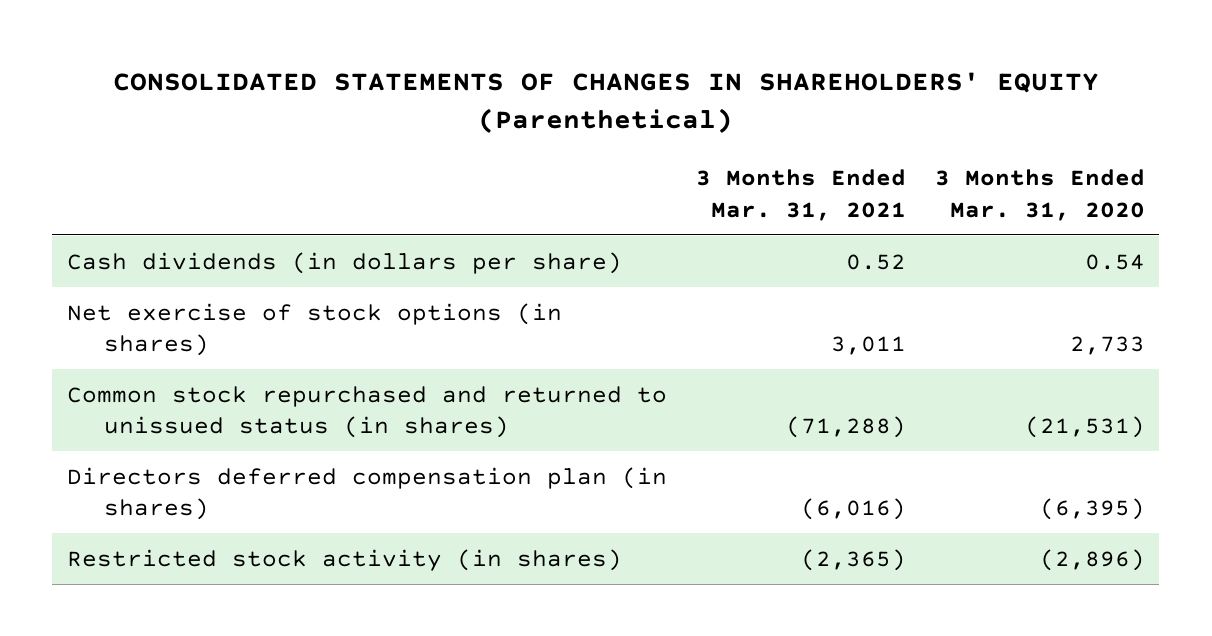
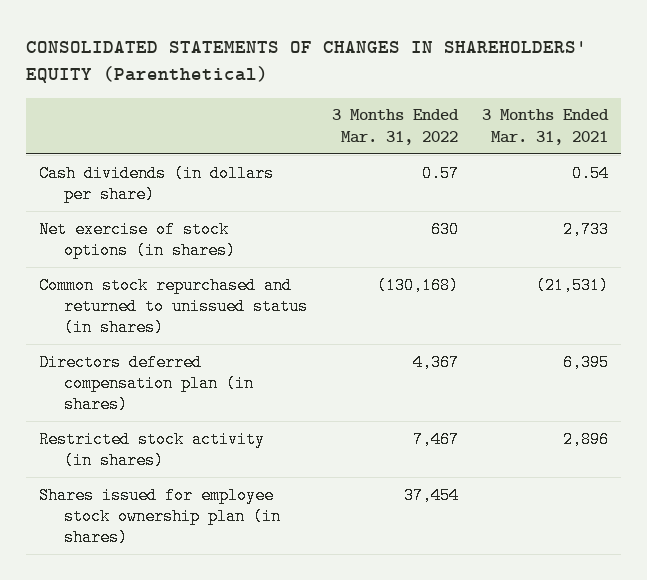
[934,169,1145,221] 3 Months Ended Mar. 31, 2020 -> none
none -> [331,109,459,145] 3 Months Ended Mar. 31, 2022
[845,253,906,270] 0.52 -> [572,164,610,182] 0.54
[830,335,906,355] 3,011 -> [563,220,610,238] 2,733
[785,415,906,438] (71,288) -> [536,276,610,294] (21,531)
[800,497,906,520] (6,016) -> [563,353,610,371] 6,395
[800,548,906,571] (2,365) -> [563,430,610,448] 2,896
none -> [38,486,282,547] Shares issued for employee stock ownership plan (in shares)

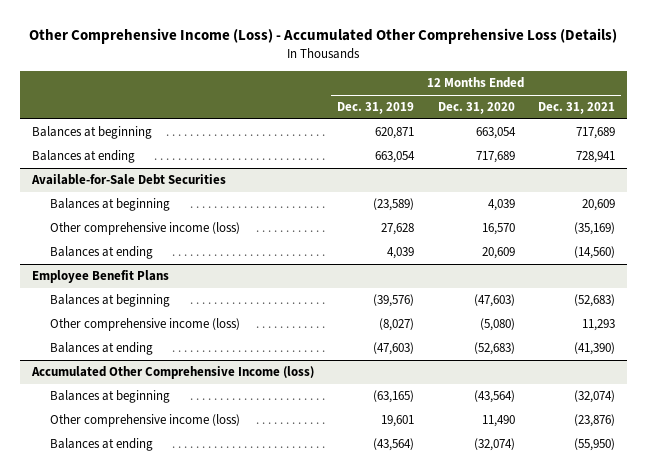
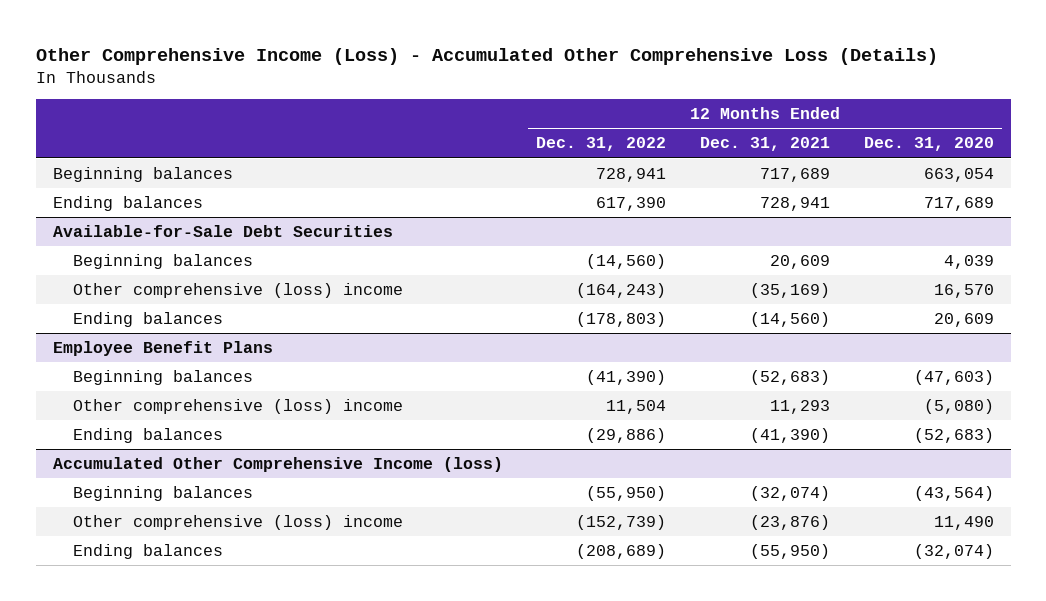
[337,102,415,115] Dec. 31, 2019 -> none
none -> [536,137,667,152] Dec. 31, 2022
[31,126,152,140] Balances at beginning -> [52,166,233,182] Beginning balances
[31,150,135,164] Balances at ending -> [52,195,203,211] Ending balances
[49,198,170,212] Balances at beginning -> [72,253,253,269] Beginning balances
[49,222,240,236] Other comprehensive income (loss) -> [72,282,403,298] Other comprehensive (loss) income
[49,246,153,260] Balances at ending -> [72,311,223,327] Ending balances
[49,294,170,308] Balances at beginning -> [72,369,253,385] Beginning balances
[49,318,240,332] Other comprehensive income (loss) -> [72,398,403,414] Other comprehensive (loss) income
[49,342,153,356] Balances at ending -> [72,427,223,443] Ending balances
[49,390,170,404] Balances at beginning -> [72,485,253,501] Beginning balances
[49,414,240,428] Other comprehensive income (loss) -> [72,514,403,530] Other comprehensive (loss) income
[49,438,153,452] Balances at ending -> [72,543,223,559] Ending balances

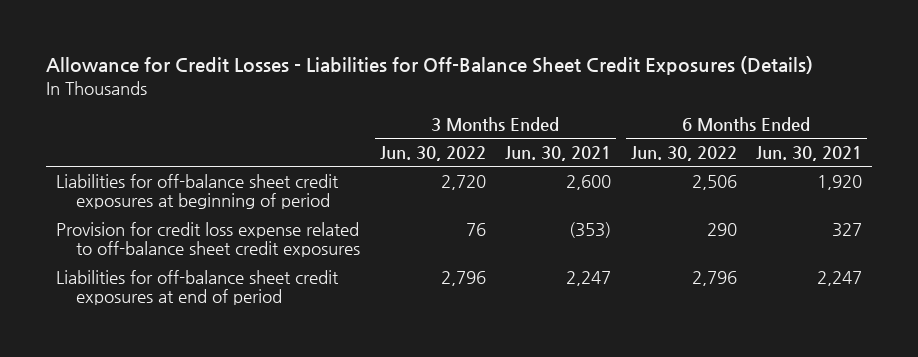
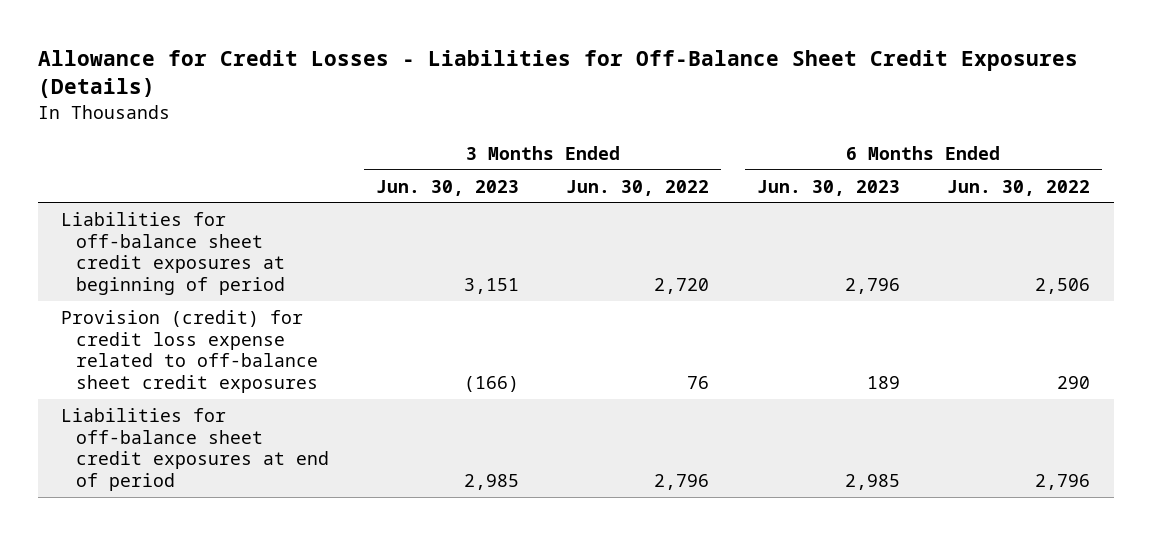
[505,146,612,162] Jun. 30, 2021 -> none
[756,146,863,162] Jun. 30, 2021 -> none
none -> [376,179,520,196] Jun. 30, 2023
none -> [756,179,900,196] Jun. 30, 2023
[55,221,361,258] Provision for credit loss expense related to off-balance sheet credit exposures -> [61,309,319,394] Provision (credit) for credit loss expense related to off-balance sheet credit exposures

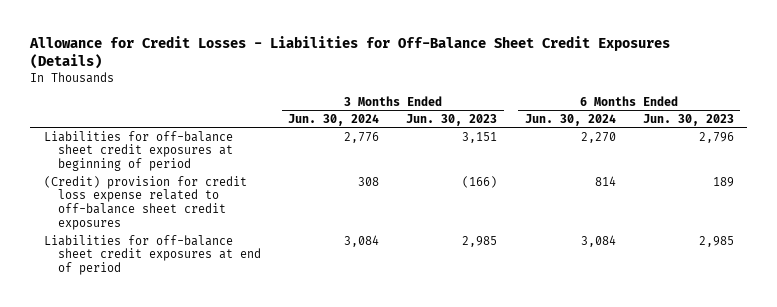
[566,179,710,196] Jun. 30, 2022 -> none
[946,179,1090,196] Jun. 30, 2022 -> none
none -> [288,113,380,126] Jun. 30, 2024
none -> [524,113,616,126] Jun. 30, 2024
[61,309,319,394] Provision (credit) for credit loss expense related to off-balance sheet credit exposures -> [43,175,247,231] (Credit) provision for credit loss expense related to off-balance sheet credit exposures

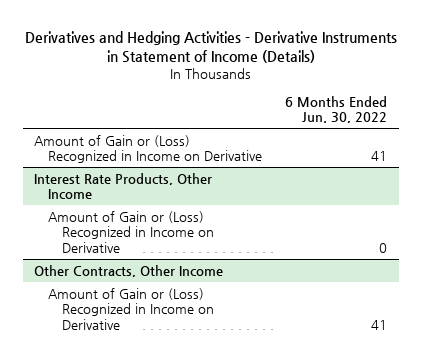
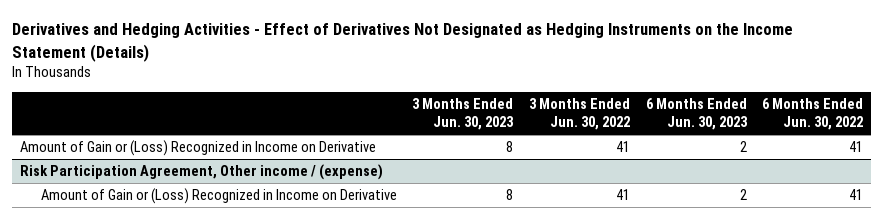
[24,31,397,64] Derivatives and Hedging Activities - Derivative Instruments in Statement of Income (Details) -> [12,22,794,62] Derivatives and Hedging Activities - Effect of Derivatives Not Designated as Hedging Instruments on the Income Statement (Details)
none -> [412,98,515,131] 3 Months Ended Jun. 30, 2023
none -> [529,98,631,131] 3 Months Ended Jun. 30, 2022
none -> [645,98,748,131] 6 Months Ended Jun. 30, 2023
[34,172,213,200] Interest Rate Products, Other Income -> none
[48,210,214,254] Amount of Gain or (Loss) Recognized in Income on Derivative -> none
[34,264,224,277] Other Contracts, Other Income -> none
none -> [20,164,384,181] Risk Participation Agreement, Other income / (expense)

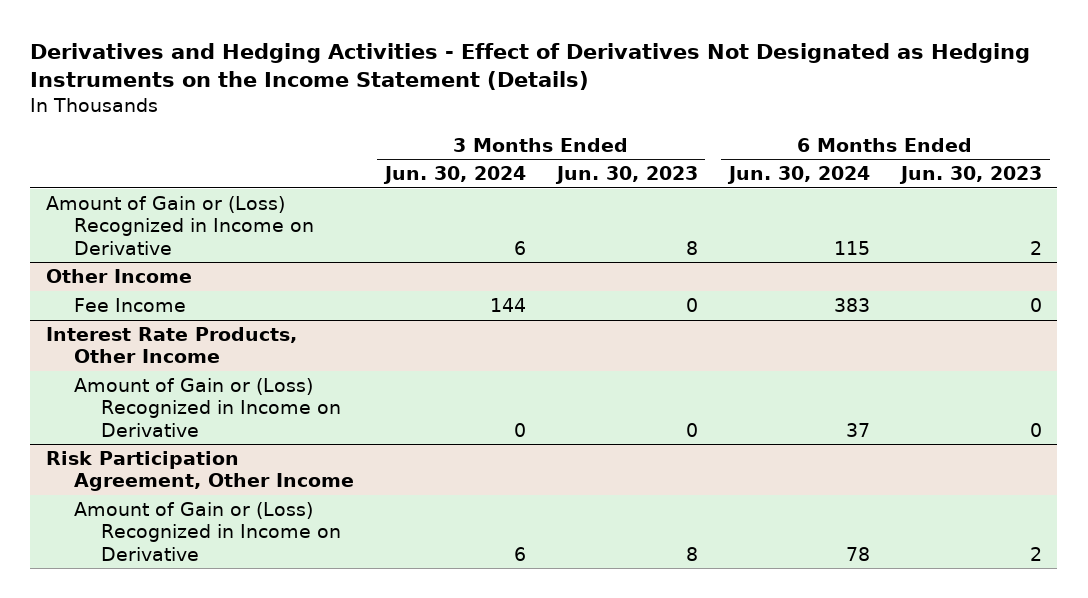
[529,98,631,131] 3 Months Ended Jun. 30, 2022 -> none
[762,98,864,131] 6 Months Ended Jun. 30, 2022 -> none
none -> [382,166,526,185] Jun. 30, 2024
none -> [726,166,870,185] Jun. 30, 2024
none -> [46,268,193,283] Other Income
none -> [73,297,186,312] Fee Income
none -> [46,326,298,364] Interest Rate Products, Other Income
none -> [73,377,342,437] Amount of Gain or (Loss) Recognized in Income on Derivative
[20,164,384,181] Risk Participation Agreement, Other income / (expense) -> [46,450,354,492] Risk Participation Agreement, Other Income

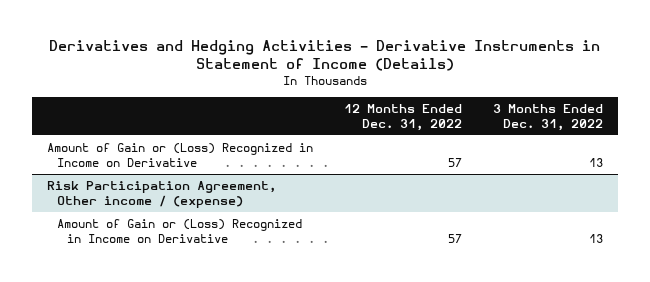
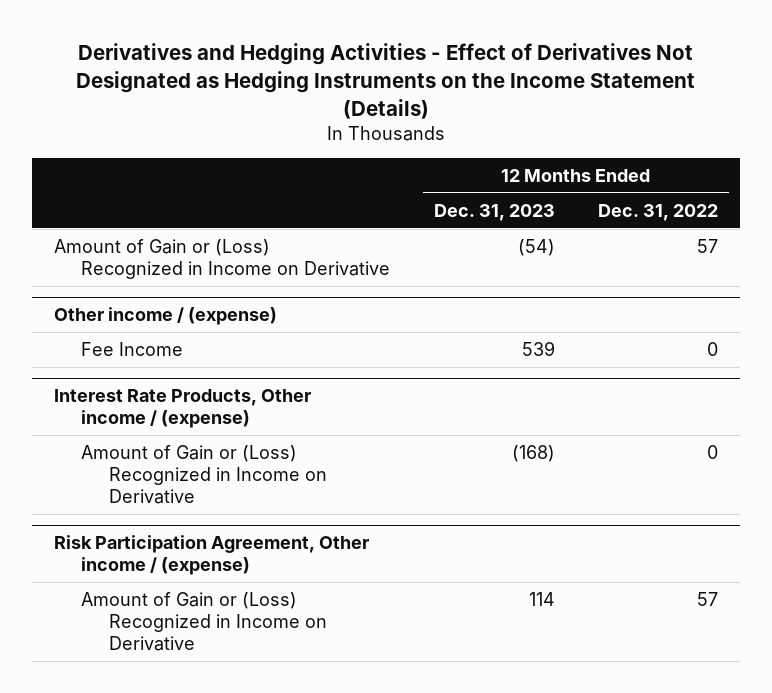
[49,39,601,72] Derivatives and Hedging Activities - Derivative Instruments in Statement of Income (Details) -> [75,42,695,119] Derivatives and Hedging Activities - Effect of Derivatives Not Designated as Hedging Instruments on the Income Statement (Details)
[492,103,603,132] 3 Months Ended Dec. 31, 2022 -> none
none -> [433,203,555,221] Dec. 31, 2023
none -> [53,307,277,326] Other income / (expense)
none -> [81,342,184,357] Fee Income
none -> [53,389,311,429] Interest Rate Products, Other income / (expense)
none -> [81,445,328,505] Amount of Gain or (Loss) Recognized in Income on Derivative

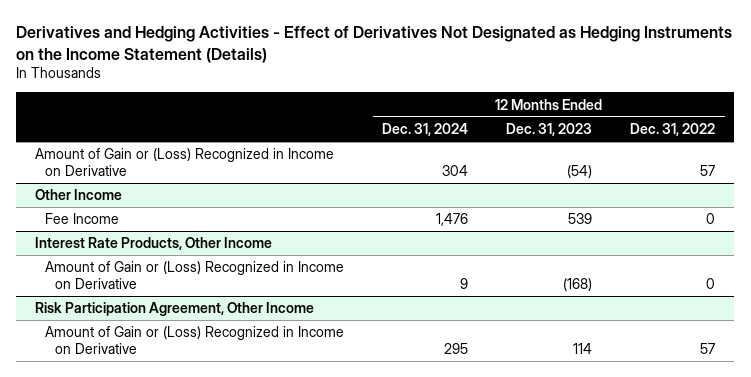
none -> [382,122,469,136] Dec. 31, 2024
[53,307,277,326] Other income / (expense) -> [35,189,123,201] Other Income
[53,389,311,429] Interest Rate Products, Other income / (expense) -> [35,237,273,251] Interest Rate Products, Other Income
[53,535,369,576] Risk Participation Agreement, Other income / (expense) -> [35,302,315,317] Risk Participation Agreement, Other Income

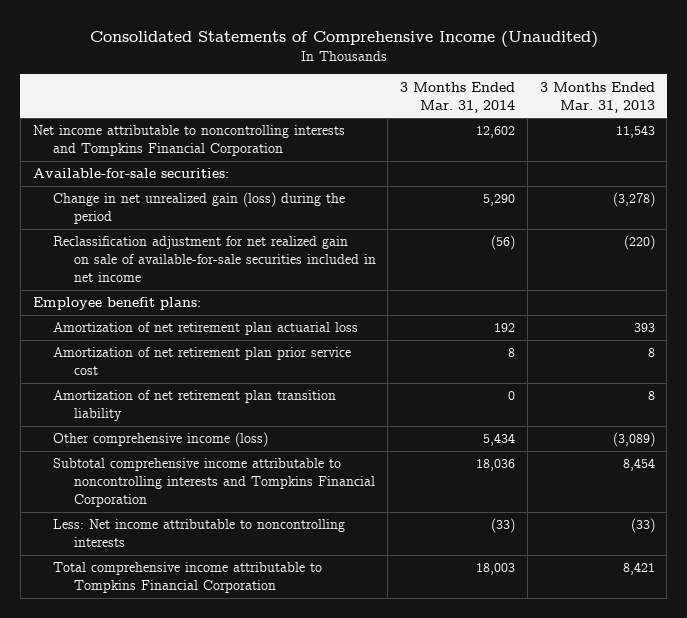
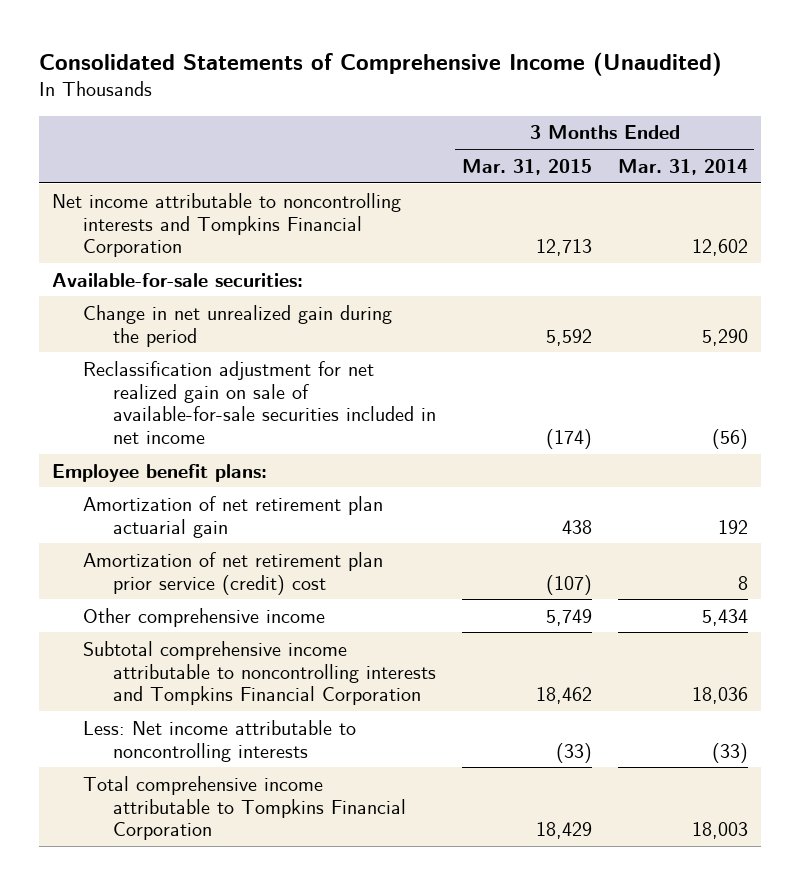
[539,81,655,113] 3 Months Ended Mar. 31, 2013 -> none
none -> [461,158,592,175] Mar. 31, 2015
[53,192,346,225] Change in net unrealized gain (loss) during the period -> [82,304,392,347] Change in net unrealized gain during the period
[53,390,337,422] Amortization of net retirement plan transition liability -> none
[53,322,359,336] Amortization of net retirement plan actuarial loss -> [82,495,383,538] Amortization of net retirement plan actuarial gain
[53,347,352,376] Amortization of net retirement plan prior service cost -> [82,551,383,595] Amortization of net retirement plan prior service (credit) cost
[53,432,269,448] Other comprehensive income (loss) -> [82,607,325,627] Other comprehensive income

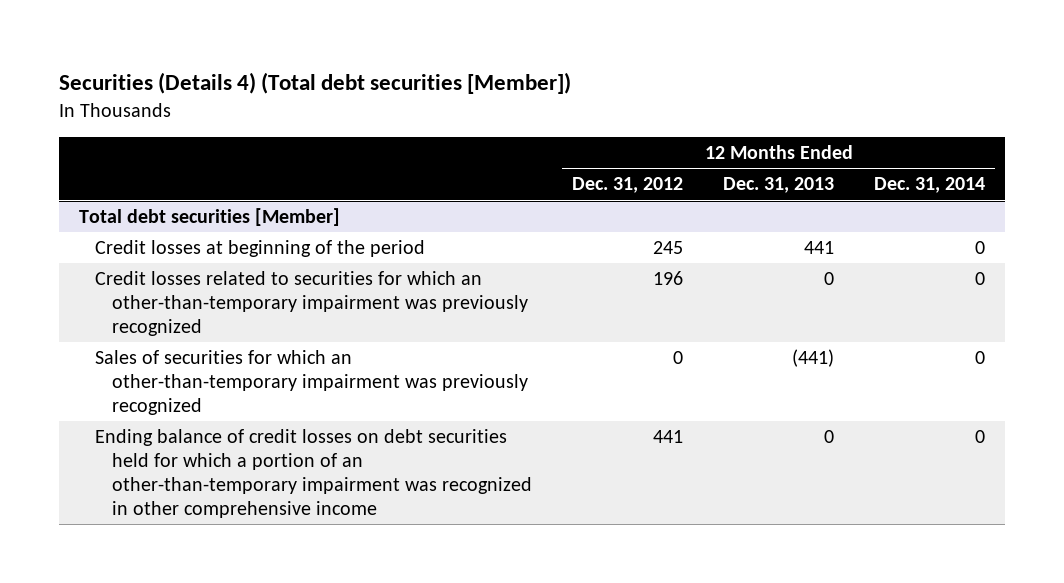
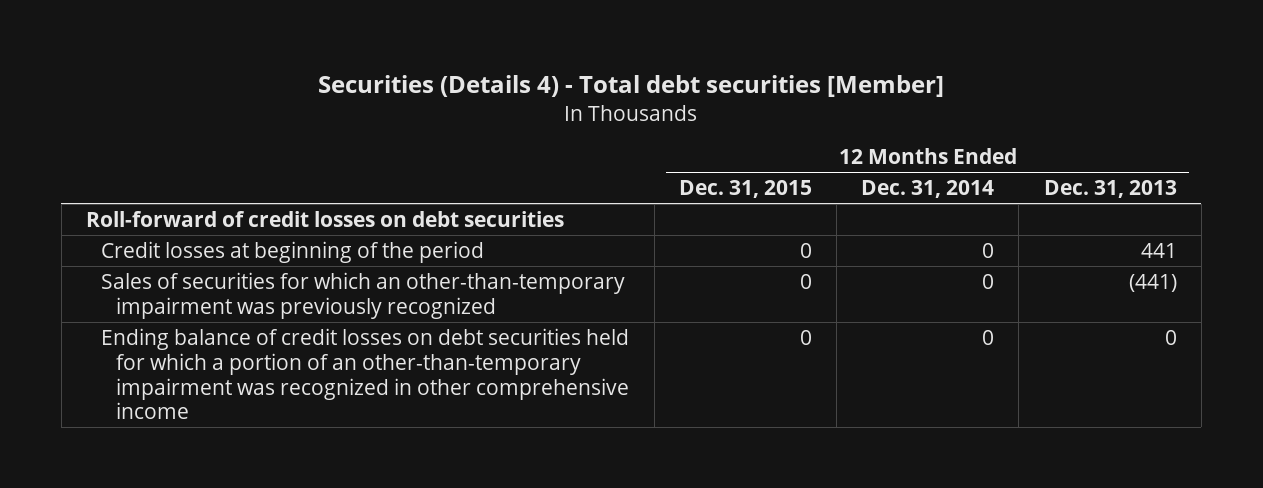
[58,72,571,95] Securities (Details 4) (Total debt securities [Member]) -> [318,75,945,98] Securities (Details 4) - Total debt securities [Member]
[572,177,684,194] Dec. 31, 2012 -> none
none -> [678,180,812,199] Dec. 31, 2015
[79,208,341,227] Total debt securities [Member] -> none
none -> [85,210,564,227] Roll-forward of credit losses on debt securities
[95,271,528,336] Credit losses related to securities for which an other-than-temporary impairment was previously recognized -> none

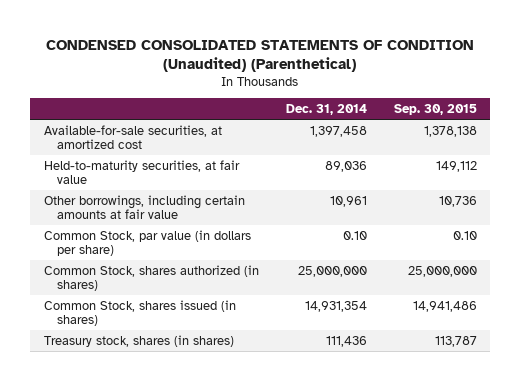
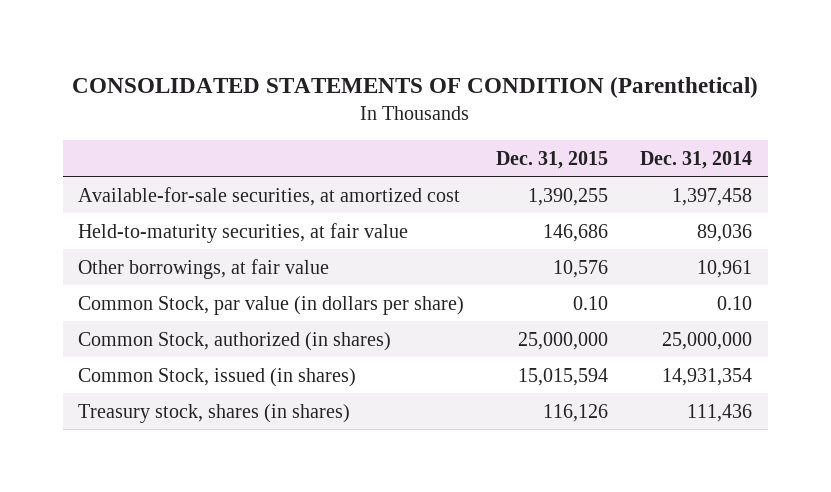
[46,39,475,73] CONDENSED CONSOLIDATED STATEMENTS OF CONDITION (Unaudited) (Parenthetical) -> [72,77,759,99] CONSOLIDATED STATEMENTS OF CONDITION (Parenthetical)
[393,103,477,115] Sep. 30, 2015 -> none
none -> [496,150,609,169] Dec. 31, 2015
[43,194,245,220] Other borrowings, including certain amounts at fair value -> [78,258,330,279] Other borrowings, at fair value
[43,264,259,292] Common Stock, shares authorized (in shares) -> [78,331,392,351] Common Stock, authorized (in shares)
[43,299,236,327] Common Stock, shares issued (in shares) -> [78,367,357,387] Common Stock, issued (in shares)

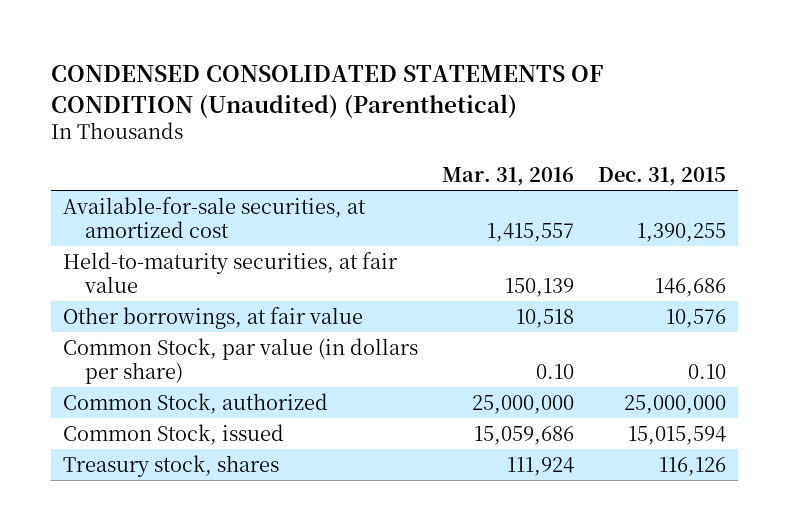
[72,77,759,99] CONSOLIDATED STATEMENTS OF CONDITION (Parenthetical) -> [51,65,605,118] CONDENSED CONSOLIDATED STATEMENTS OF CONDITION (Unaudited) (Parenthetical)
[640,150,753,169] Dec. 31, 2014 -> none
none -> [442,166,575,186] Mar. 31, 2016
[78,331,392,351] Common Stock, authorized (in shares) -> [63,392,329,414] Common Stock, authorized
[78,367,357,387] Common Stock, issued (in shares) -> [63,423,285,445] Common Stock, issued
[78,403,351,423] Treasury stock, shares (in shares) -> [63,454,280,477] Treasury stock, shares

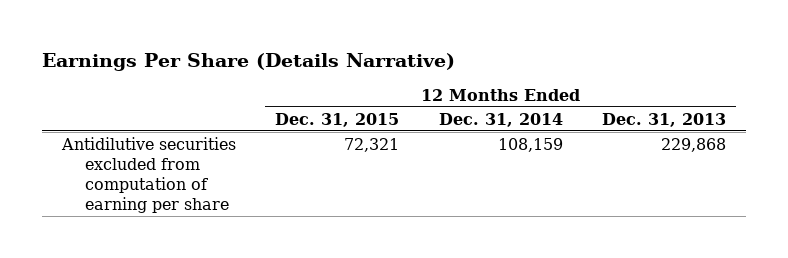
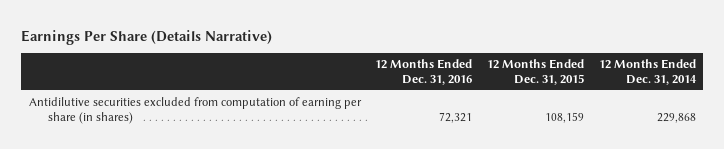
[602,112,727,127] Dec. 31, 2013 -> none
none -> [375,58,473,86] 12 Months Ended Dec. 31, 2016
[60,136,236,213] Antidilutive securities excluded from computation of earning per share -> [28,96,362,125] Antidilutive securities excluded from computation of earning per share (in shares)
[344,137,400,152] 72,321 -> [544,112,584,124] 108,159
[497,137,563,152] 108,159 -> [656,113,696,124] 229,868

